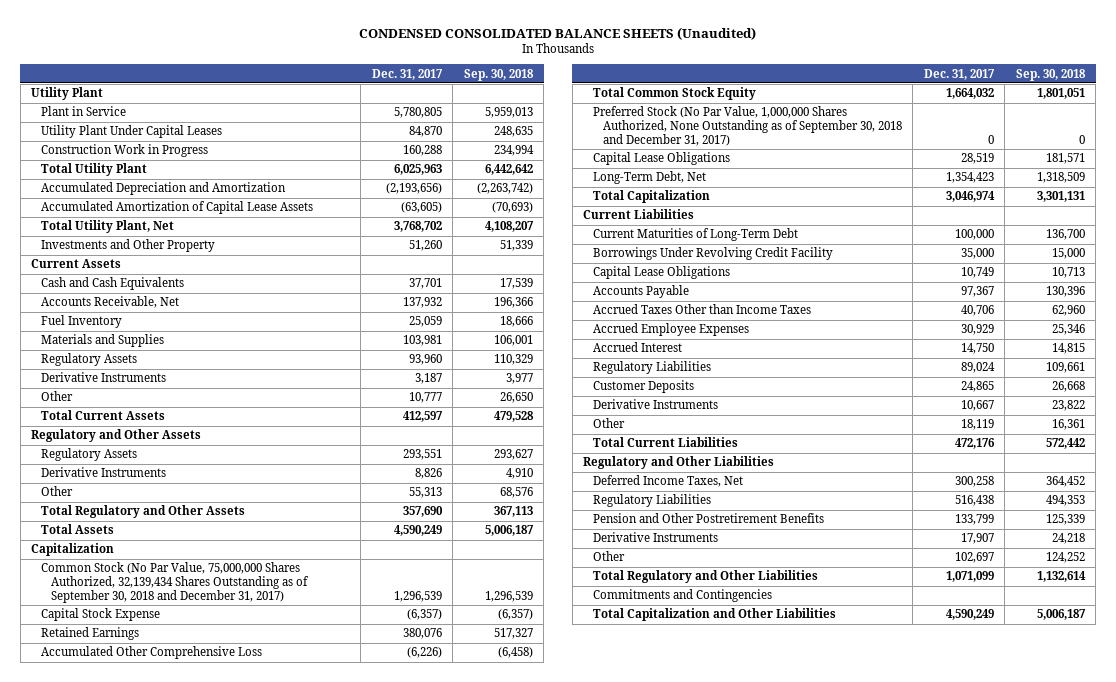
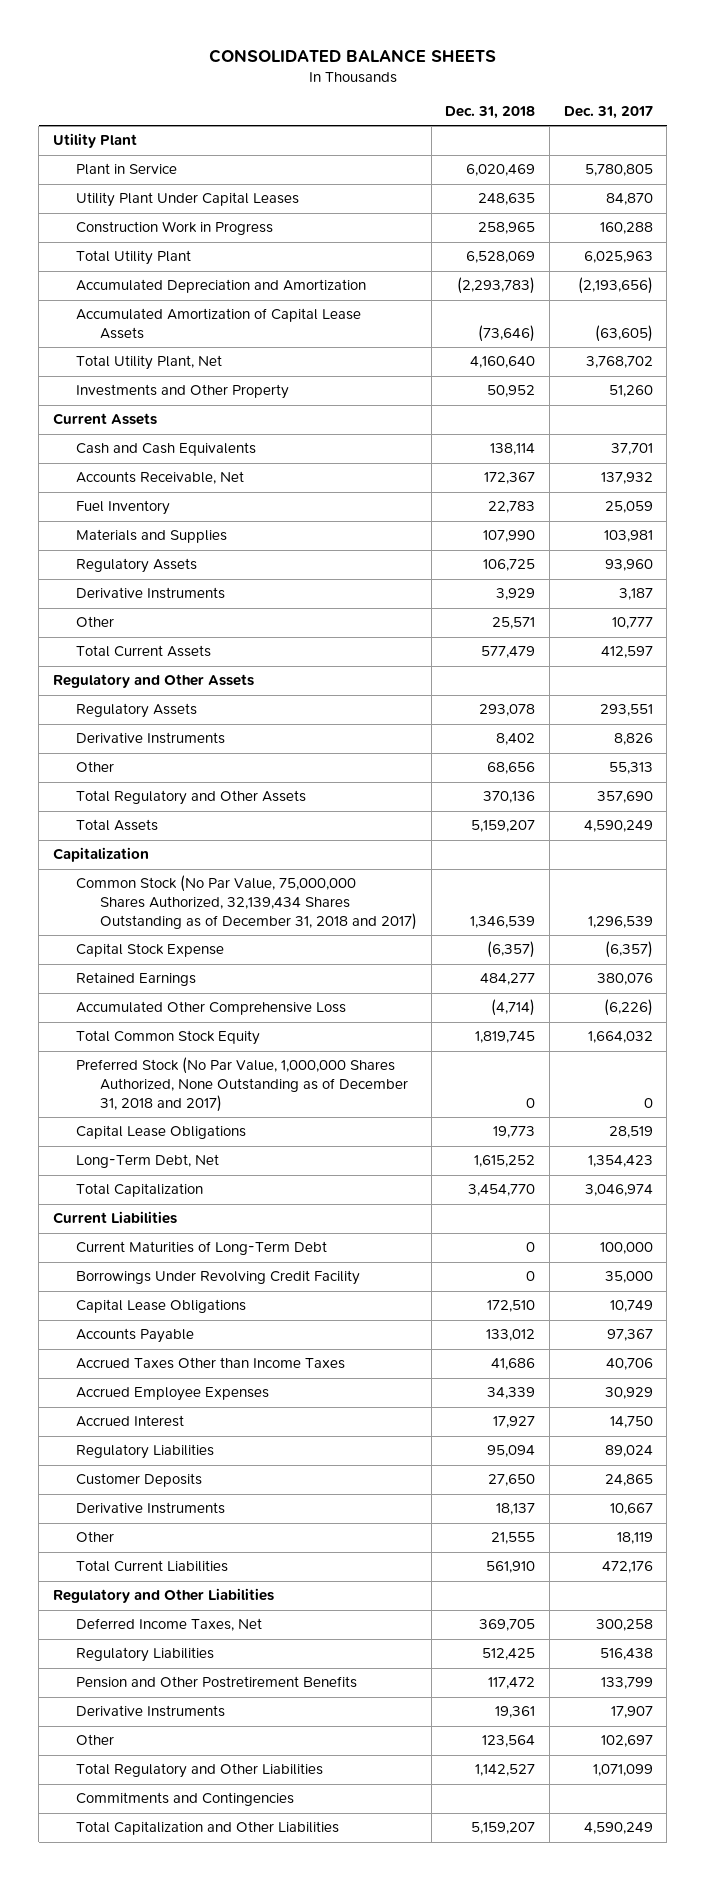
[359,26,757,40] CONDENSED CONSOLIDATED BALANCE SHEETS (Unaudited) -> [208,48,496,63] CONSOLIDATED BALANCE SHEETS
[463,68,534,81] Sep. 30, 2018 -> none
none -> [445,106,536,120] Dec. 31, 2018
[40,562,309,603] Common Stock (No Par Value, 75,000,000 Shares Authorized, 32,139,434 Shares Outstanding as of September 30, 2018 and December 31, 2017) -> [76,875,418,931] Common Stock (No Par Value, 75,000,000 Shares Authorized, 32,139,434 Shares Outstanding as of December 31, 2018 and 2017)
[593,106,902,146] Preferred Stock (No Par Value, 1,000,000 Shares Authorized, None Outstanding as of September 30, 2018 and December 31, 2017) -> [76,1057,409,1113] Preferred Stock (No Par Value, 1,000,000 Shares Authorized, None Outstanding as of December 31, 2018 and 2017)

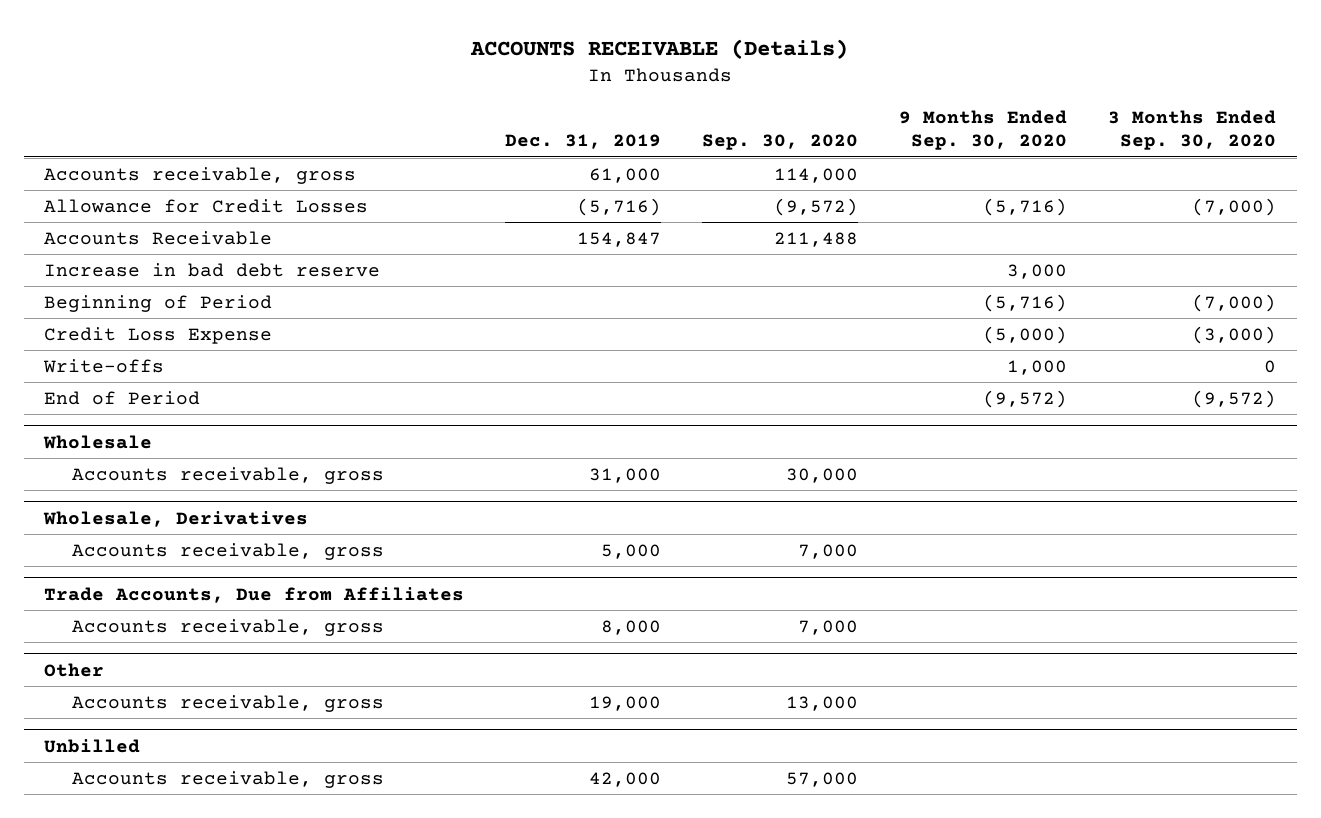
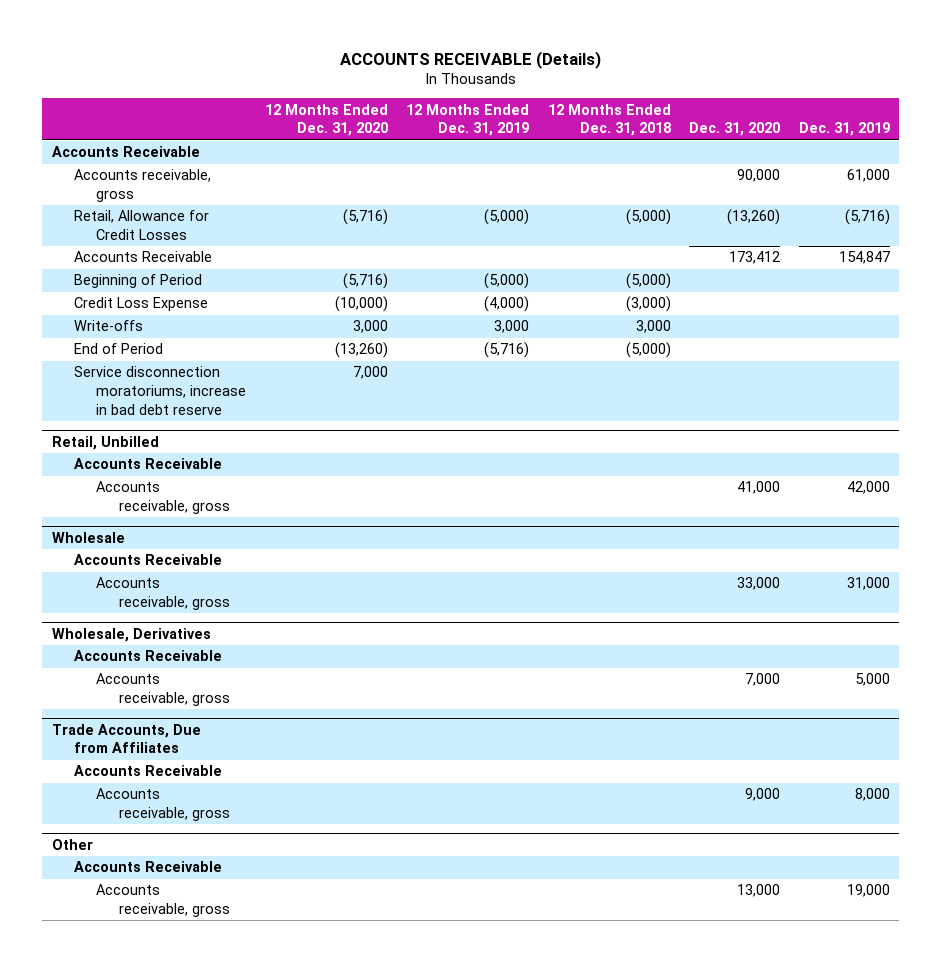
[702,134,859,151] Sep. 30, 2020 -> none
[899,109,1068,151] 9 Months Ended Sep. 30, 2020 -> none
[1108,109,1277,151] 3 Months Ended Sep. 30, 2020 -> none
none -> [264,103,388,137] 12 Months Ended Dec. 31, 2020
none -> [406,103,530,137] 12 Months Ended Dec. 31, 2019
none -> [547,103,671,137] 12 Months Ended Dec. 31, 2018
none -> [689,122,781,137] Dec. 31, 2020
none -> [51,146,200,158] Accounts Receivable
[44,198,369,213] Allowance for Credit Losses -> [74,210,210,241] Retail, Allowance for Credit Losses
[44,262,381,277] Increase in bad debt reserve -> none
none -> [74,366,247,415] Service disconnection moratoriums, increase in bad debt reserve
none -> [51,435,159,450] Retail, Unbilled
none -> [74,458,223,470] Accounts Receivable
none -> [96,481,230,515] Accounts receivable, gross
none -> [74,554,223,566] Accounts Receivable
none -> [74,650,223,662] Accounts Receivable
none -> [74,765,223,777] Accounts Receivable
none -> [74,861,223,873] Accounts Receivable
[44,738,141,753] Unbilled -> none
[71,770,384,788] Accounts receivable, gross -> none

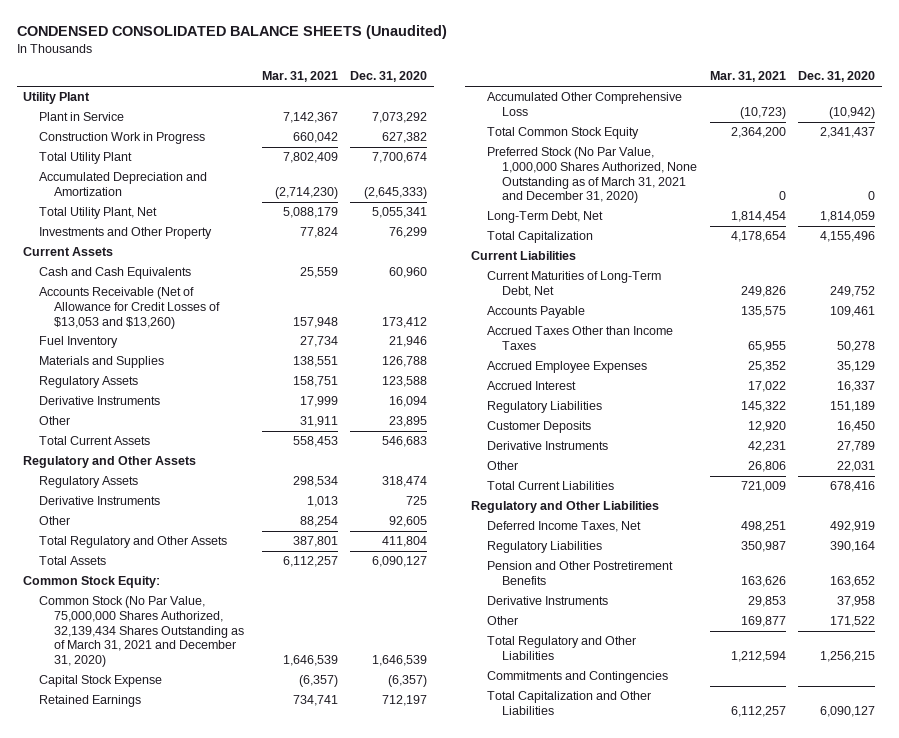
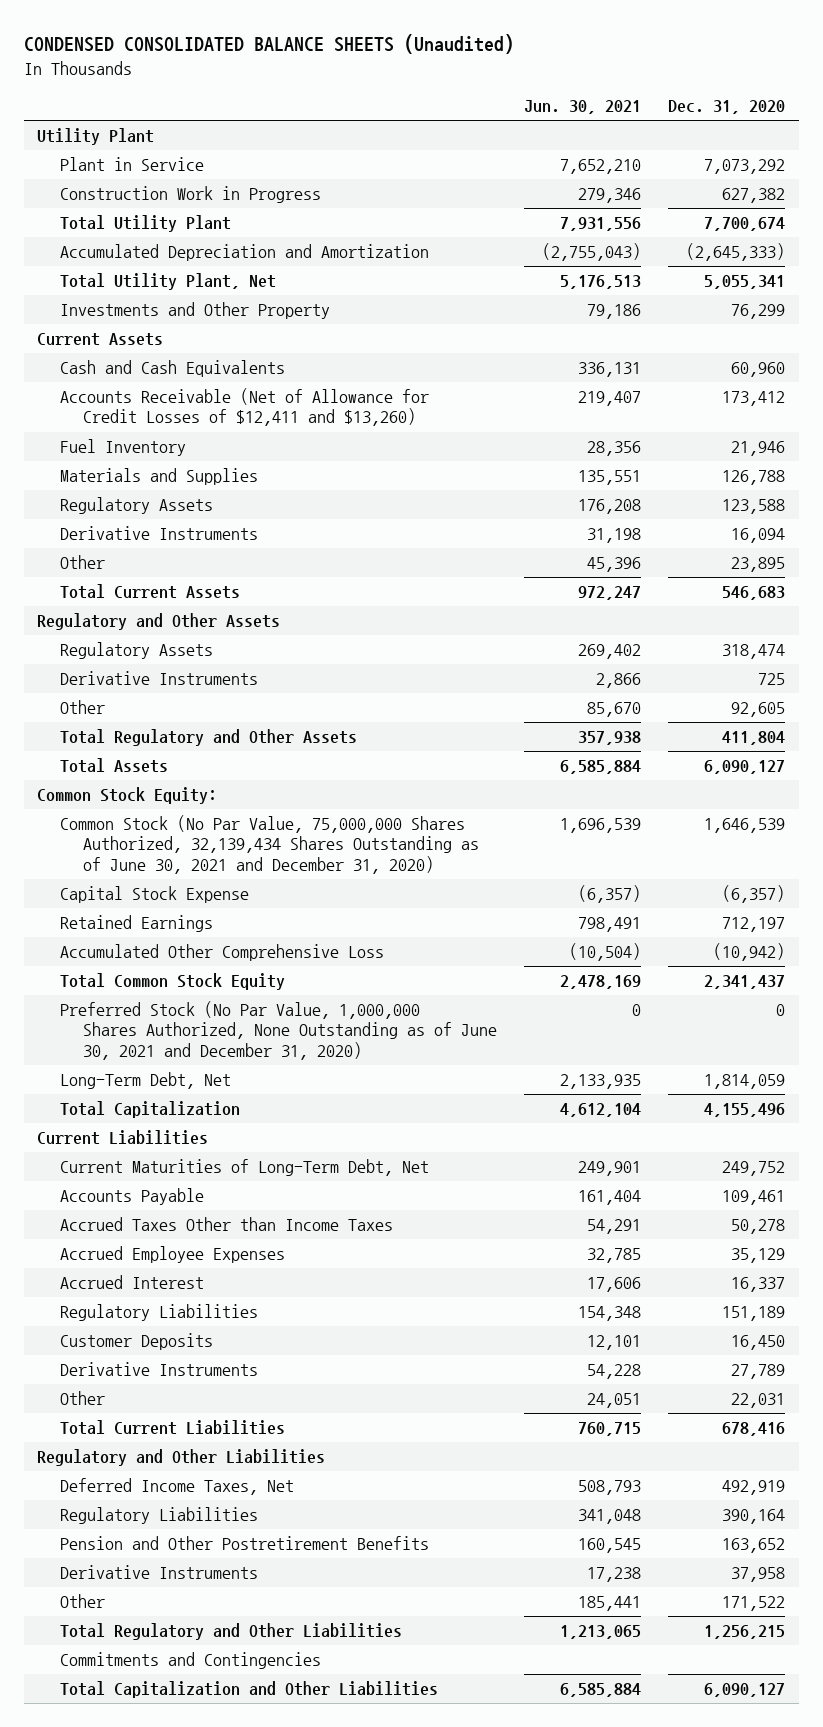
[261,71,338,83] Mar. 31, 2021 -> none
none -> [524,100,642,115] Jun. 30, 2021
[38,287,220,329] Accounts Receivable (Net of Allowance for Credit Losses of $13,053 and $13,260) -> [59,388,429,427] Accounts Receivable (Net of Allowance for Credit Losses of $12,411 and $13,260)
[38,596,244,667] Common Stock (No Par Value, 75,000,000 Shares Authorized, 32,139,434 Shares Outstanding as of March 31, 2021 and December 31, 2020) -> [59,815,479,874] Common Stock (No Par Value, 75,000,000 Shares Authorized, 32,139,434 Shares Outstanding as of June 30, 2021 and December 31, 2020)
[486,147,698,204] Preferred Stock (No Par Value, 1,000,000 Shares Authorized, None Outstanding as of March 31, 2021 and December 31, 2020) -> [59,1001,497,1060] Preferred Stock (No Par Value, 1,000,000 Shares Authorized, None Outstanding as of June 30, 2021 and December 31, 2020)

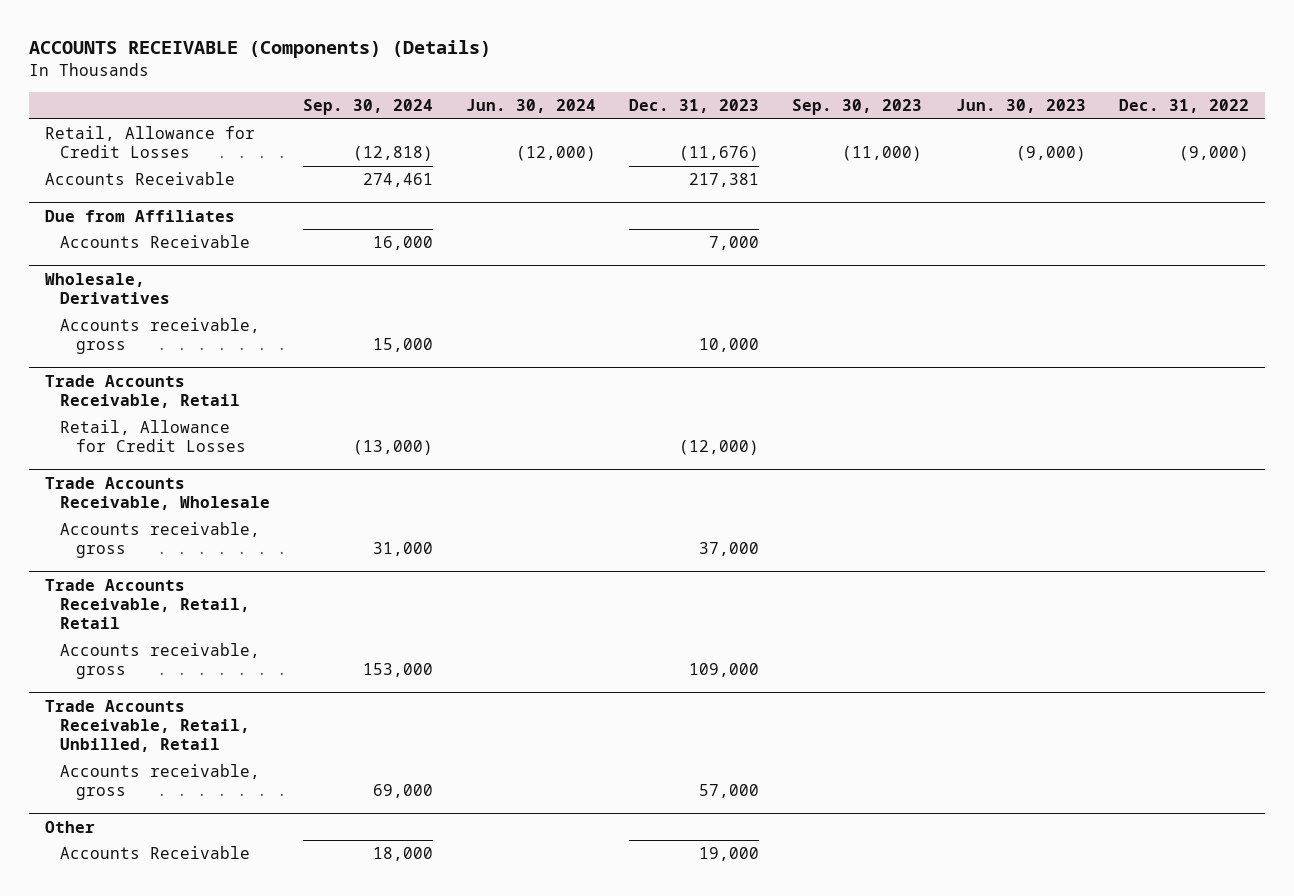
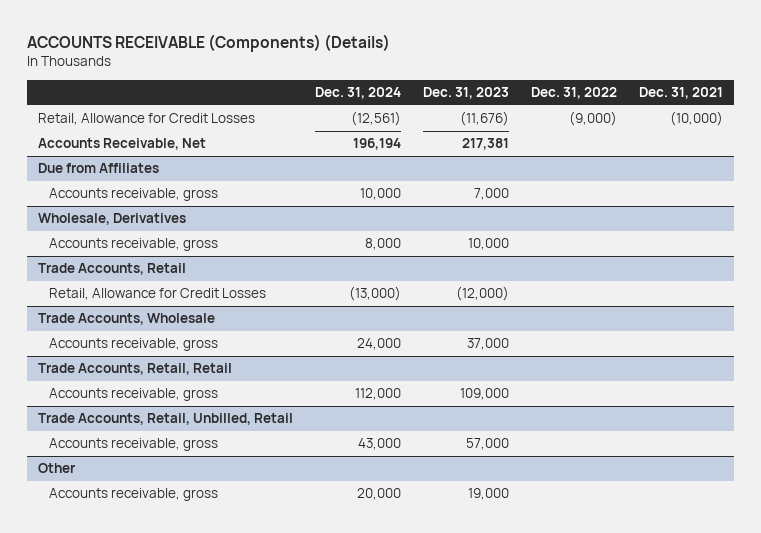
[303,98,434,115] Sep. 30, 2024 -> none
[466,98,597,113] Jun. 30, 2024 -> none
[792,98,923,115] Sep. 30, 2023 -> none
[955,98,1086,113] Jun. 30, 2023 -> none
none -> [314,87,401,100] Dec. 31, 2024
none -> [638,87,723,100] Dec. 31, 2021
[45,172,236,186] Accounts Receivable -> [37,138,206,151] Accounts Receivable, Net
[60,235,251,249] Accounts Receivable -> [49,188,219,202] Accounts receivable, gross
[45,374,241,408] Trade Accounts Receivable, Retail -> [37,263,186,276] Trade Accounts, Retail
[45,476,271,510] Trade Accounts Receivable, Wholesale -> [37,313,215,326] Trade Accounts, Wholesale
[45,578,251,629] Trade Accounts Receivable, Retail, Retail -> [37,363,232,376] Trade Accounts, Retail, Retail
[45,699,251,752] Trade Accounts Receivable, Retail, Unbilled, Retail -> [37,413,293,426] Trade Accounts, Retail, Unbilled, Retail
[60,846,251,860] Accounts Receivable -> [49,488,219,502] Accounts receivable, gross

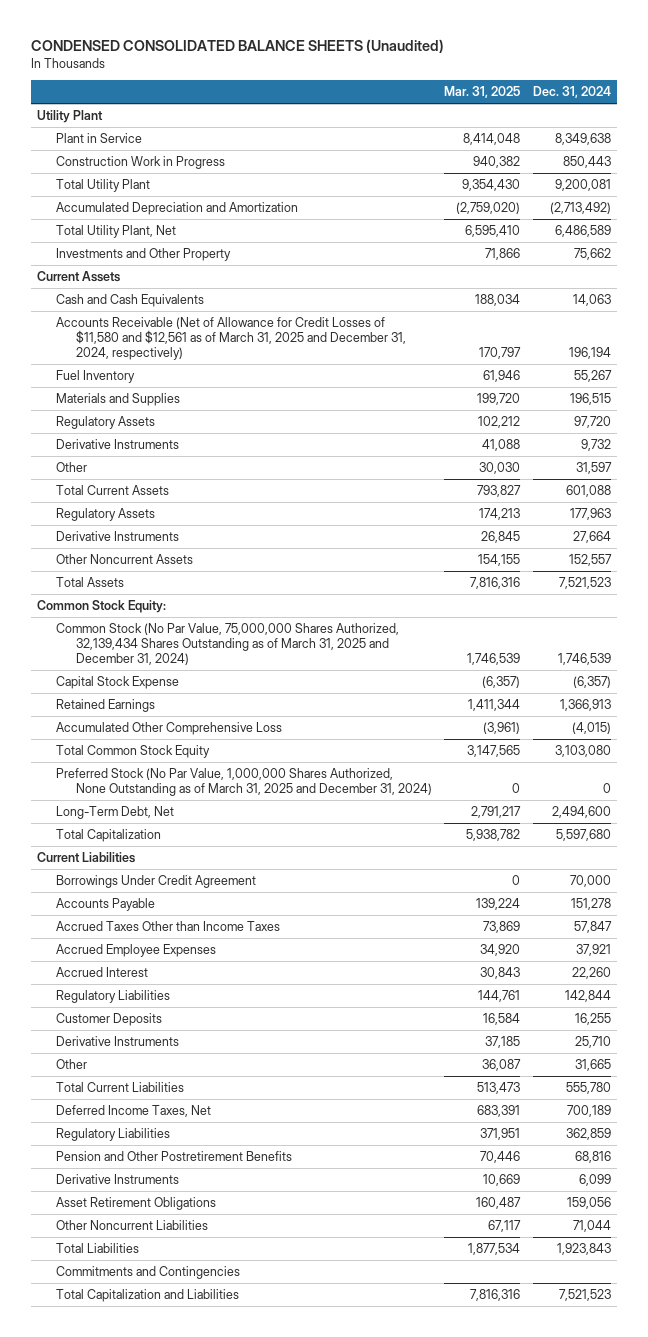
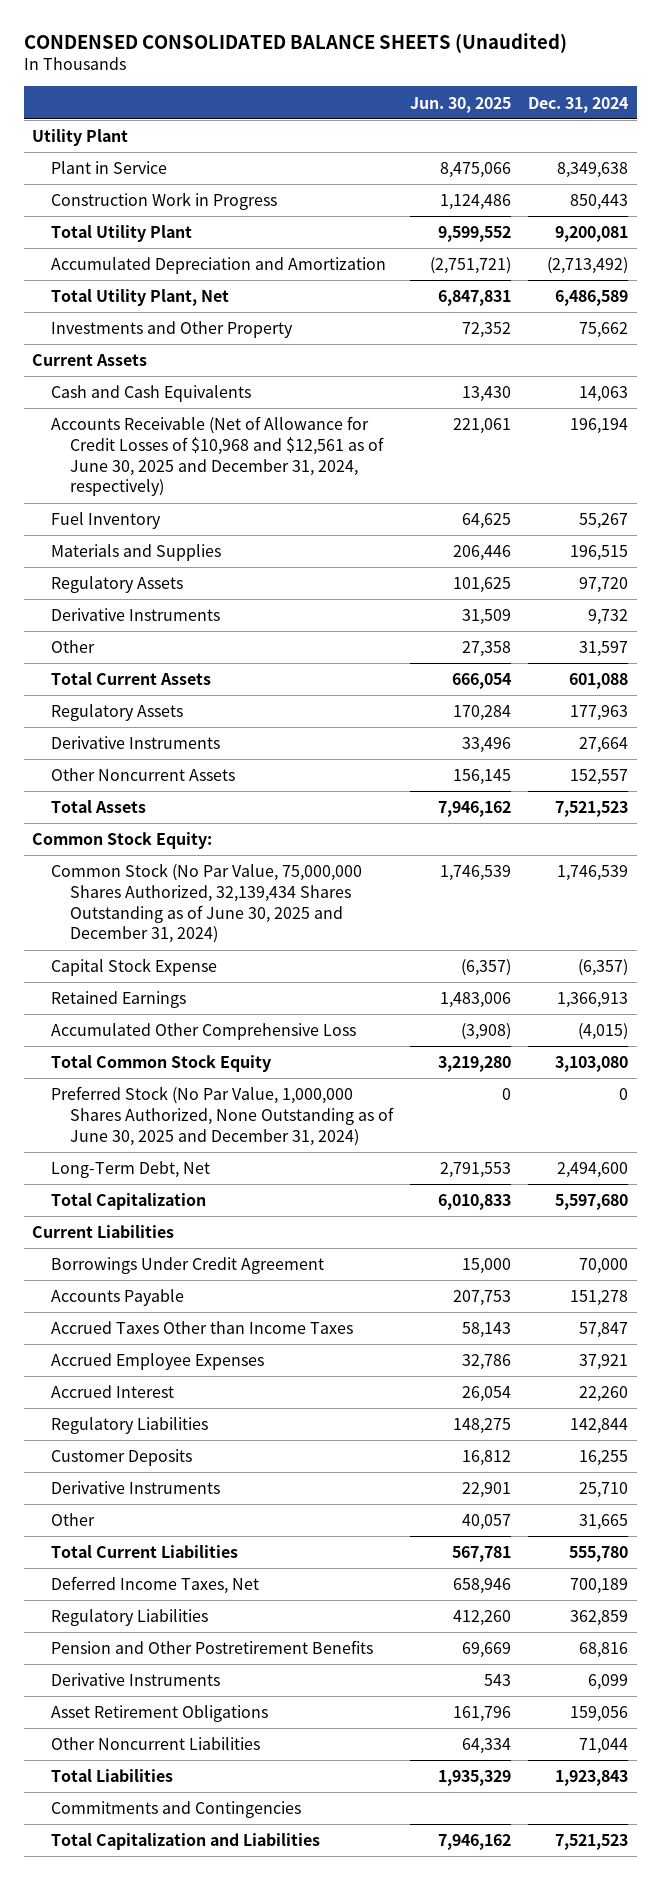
[444,86,521,99] Mar. 31, 2025 -> none
none -> [409,96,511,113] Jun. 30, 2025
[56,317,406,361] Accounts Receivable (Net of Allowance for Credit Losses of $11,580 and $12,561 as of March 31, 2025 and December 31, 2024, respectively) -> [50,416,384,497] Accounts Receivable (Net of Allowance for Credit Losses of $10,968 and $12,561 as of June 30, 2025 and December 31, 2024, respectively)
[56,623,400,666] Common Stock (No Par Value, 75,000,000 Shares Authorized, 32,139,434 Shares Outstanding as of March 31, 2025 and December 31, 2024) -> [50,863,362,944] Common Stock (No Par Value, 75,000,000 Shares Authorized, 32,139,434 Shares Outstanding as of June 30, 2025 and December 31, 2024)
[56,768,432,797] Preferred Stock (No Par Value, 1,000,000 Shares Authorized, None Outstanding as of March 31, 2025 and December 31, 2024) -> [50,1086,394,1146] Preferred Stock (No Par Value, 1,000,000 Shares Authorized, None Outstanding as of June 30, 2025 and December 31, 2024)

